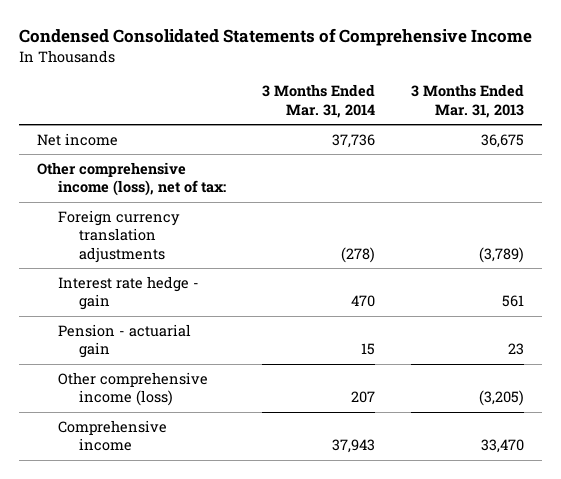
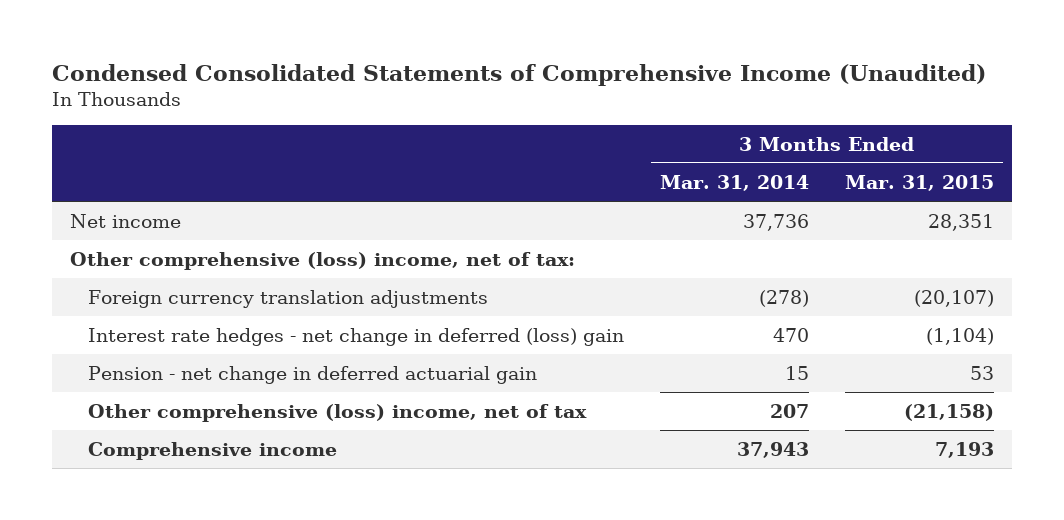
[19,27,533,46] Condensed Consolidated Statements of Comprehensive Income -> [51,63,986,86] Condensed Consolidated Statements of Comprehensive Income (Unaudited)
[410,84,524,118] 3 Months Ended Mar. 31, 2013 -> none
none -> [845,174,995,191] Mar. 31, 2015
[37,161,227,197] Other comprehensive income (loss), net of tax: -> [69,251,575,270] Other comprehensive (loss) income, net of tax:
[58,275,200,311] Interest rate hedge - gain -> [87,327,624,346] Interest rate hedges - net change in deferred (loss) gain
[58,323,192,359] Pension - actuarial gain -> [87,365,537,384] Pension - net change in deferred actuarial gain
[58,371,209,407] Other comprehensive income (loss) -> [87,403,587,422] Other comprehensive (loss) income, net of tax

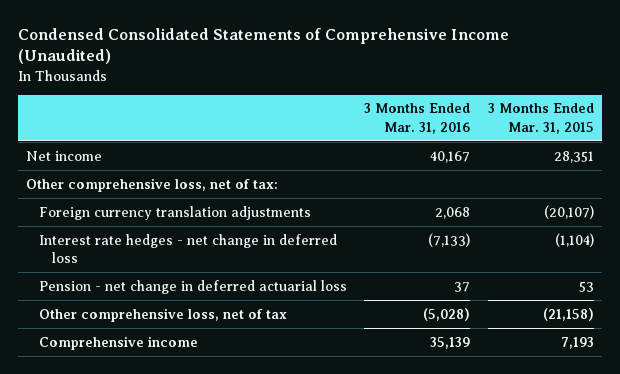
[659,174,809,191] Mar. 31, 2014 -> none
none -> [364,103,471,134] 3 Months Ended Mar. 31, 2016
[69,251,575,270] Other comprehensive (loss) income, net of tax: -> [26,177,279,192] Other comprehensive loss, net of tax:
[87,327,624,346] Interest rate hedges - net change in deferred (loss) gain -> [39,233,338,263] Interest rate hedges - net change in deferred loss
[87,365,537,384] Pension - net change in deferred actuarial gain -> [39,279,348,294] Pension - net change in deferred actuarial loss
[87,403,587,422] Other comprehensive (loss) income, net of tax -> [39,307,288,322] Other comprehensive loss, net of tax

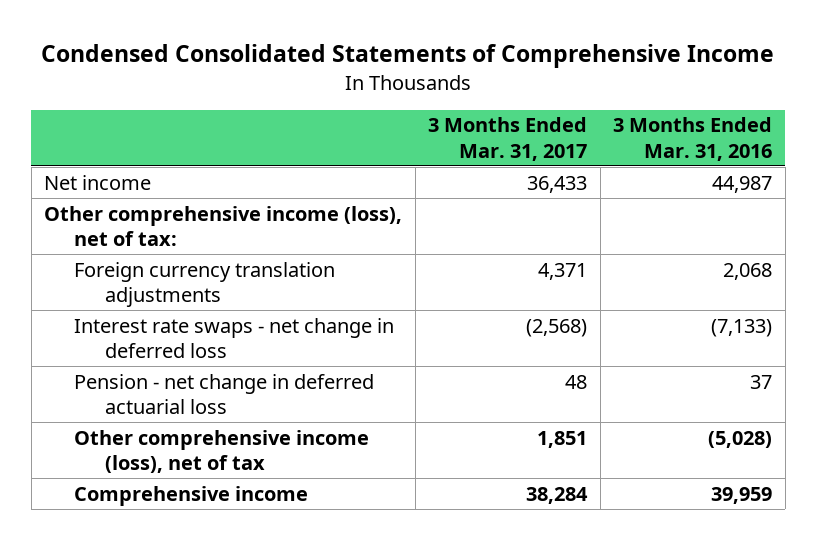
[17,27,509,65] Condensed Consolidated Statements of Comprehensive Income (Unaudited) -> [41,44,775,69] Condensed Consolidated Statements of Comprehensive Income
[487,103,594,134] 3 Months Ended Mar. 31, 2015 -> none
none -> [428,117,588,161] 3 Months Ended Mar. 31, 2017
[430,150,471,163] 40,167 -> [712,175,773,193] 44,987
[26,177,279,192] Other comprehensive loss, net of tax: -> [44,205,403,246] Other comprehensive income (loss), net of tax:
[39,233,338,263] Interest rate hedges - net change in deferred loss -> [74,317,395,358] Interest rate swaps - net change in deferred loss
[39,307,288,322] Other comprehensive loss, net of tax -> [74,429,370,473] Other comprehensive income (loss), net of tax
[430,336,471,349] 35,139 -> [711,486,773,504] 39,959

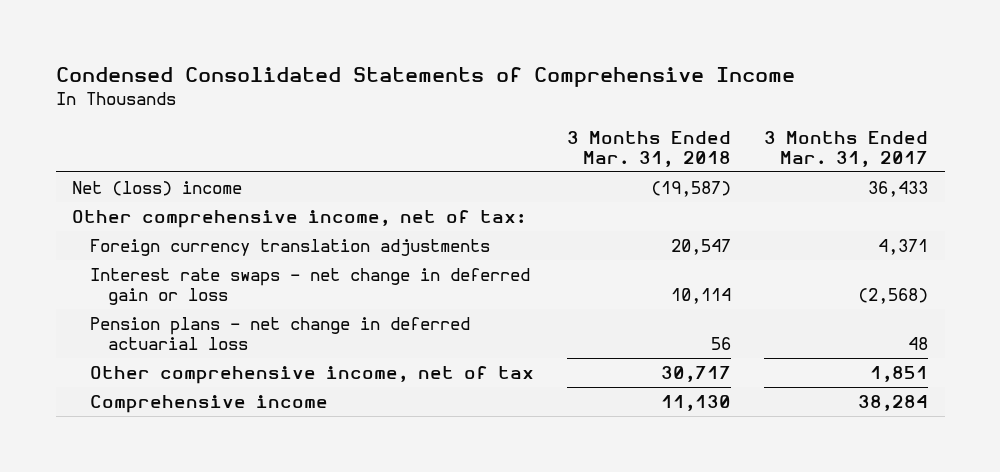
[613,117,773,161] 3 Months Ended Mar. 31, 2016 -> none
none -> [567,130,732,167] 3 Months Ended Mar. 31, 2018
[44,174,152,190] Net income -> [72,181,243,197] Net (loss) income
[44,205,403,246] Other comprehensive income (loss), net of tax: -> [72,210,527,229] Other comprehensive income, net of tax:
[74,317,395,358] Interest rate swaps - net change in deferred loss -> [90,268,531,306] Interest rate swaps - net change in deferred gain or loss
[74,373,375,414] Pension - net change in deferred actuarial loss -> [90,317,471,351] Pension plans - net change in deferred actuarial loss
[74,429,370,473] Other comprehensive income (loss), net of tax -> [90,366,535,385] Other comprehensive income, net of tax

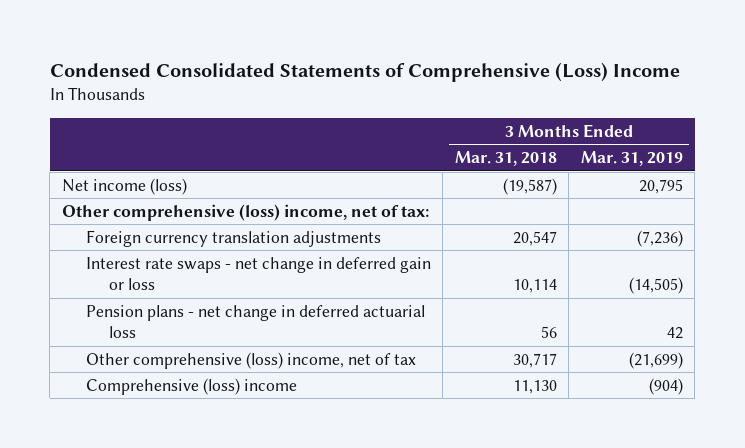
[55,67,795,88] Condensed Consolidated Statements of Comprehensive Income -> [49,61,680,82] Condensed Consolidated Statements of Comprehensive (Loss) Income
[764,130,929,167] 3 Months Ended Mar. 31, 2017 -> none
none -> [580,151,683,167] Mar. 31, 2019
[72,181,243,197] Net (loss) income -> [61,177,187,195] Net income (loss)
[72,210,527,229] Other comprehensive income, net of tax: -> [61,203,429,221] Other comprehensive (loss) income, net of tax:
[90,366,535,385] Other comprehensive income, net of tax -> [85,351,416,369] Other comprehensive (loss) income, net of tax
[90,395,329,414] Comprehensive income -> [85,377,297,395] Comprehensive (loss) income

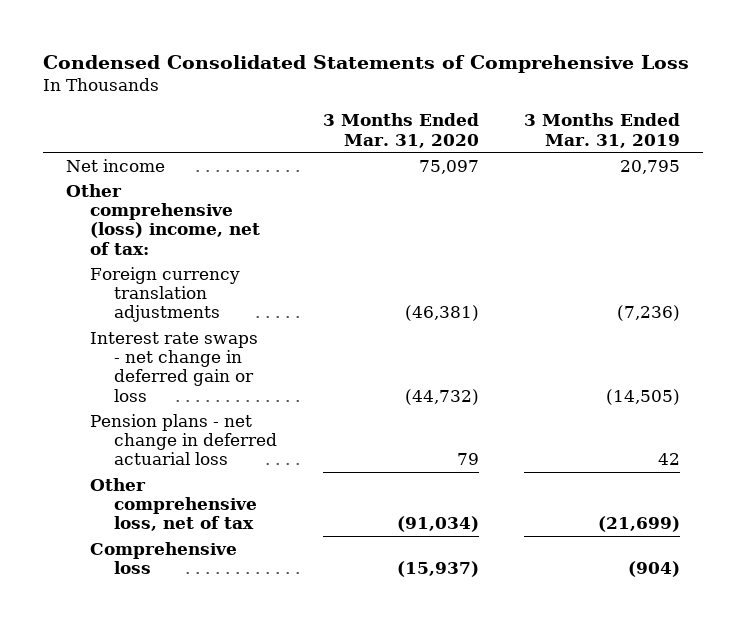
[49,61,680,82] Condensed Consolidated Statements of Comprehensive (Loss) Income -> [43,54,690,73] Condensed Consolidated Statements of Comprehensive Loss
[454,151,557,167] Mar. 31, 2018 -> none
none -> [322,113,479,148] 3 Months Ended Mar. 31, 2020
[61,177,187,195] Net income (loss) -> [65,158,165,172] Net income
[85,351,416,369] Other comprehensive (loss) income, net of tax -> [90,477,258,532] Other comprehensive loss, net of tax
[85,377,297,395] Comprehensive (loss) income -> [90,541,238,575] Comprehensive loss

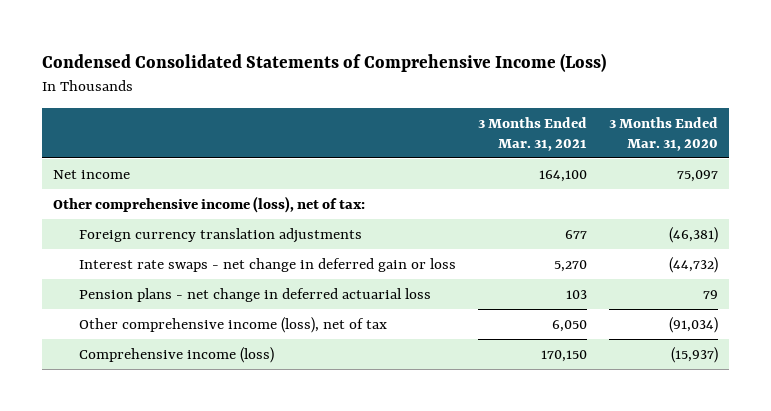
[43,54,690,73] Condensed Consolidated Statements of Comprehensive Loss -> [42,53,607,73] Condensed Consolidated Statements of Comprehensive Income (Loss)
[524,113,681,148] 3 Months Ended Mar. 31, 2019 -> none
none -> [478,116,588,151] 3 Months Ended Mar. 31, 2021
[65,183,261,255] Other comprehensive (loss) income, net of tax: -> [53,195,366,213] Other comprehensive income (loss), net of tax:
[90,477,258,532] Other comprehensive loss, net of tax -> [79,316,388,333] Other comprehensive income (loss), net of tax
[90,541,238,575] Comprehensive loss -> [79,346,275,363] Comprehensive income (loss)

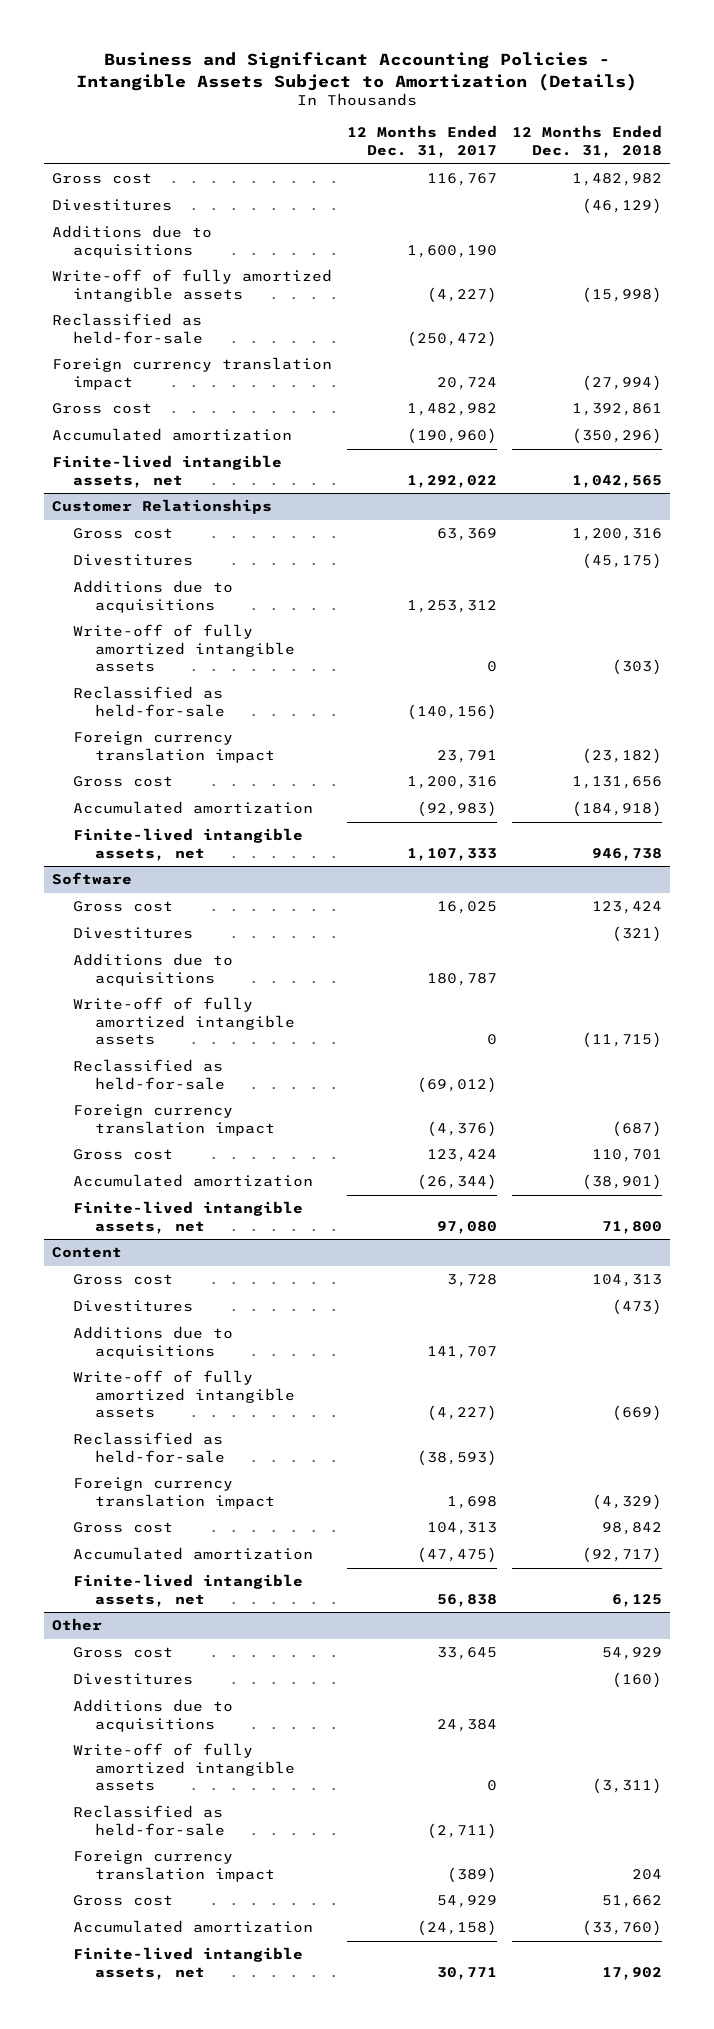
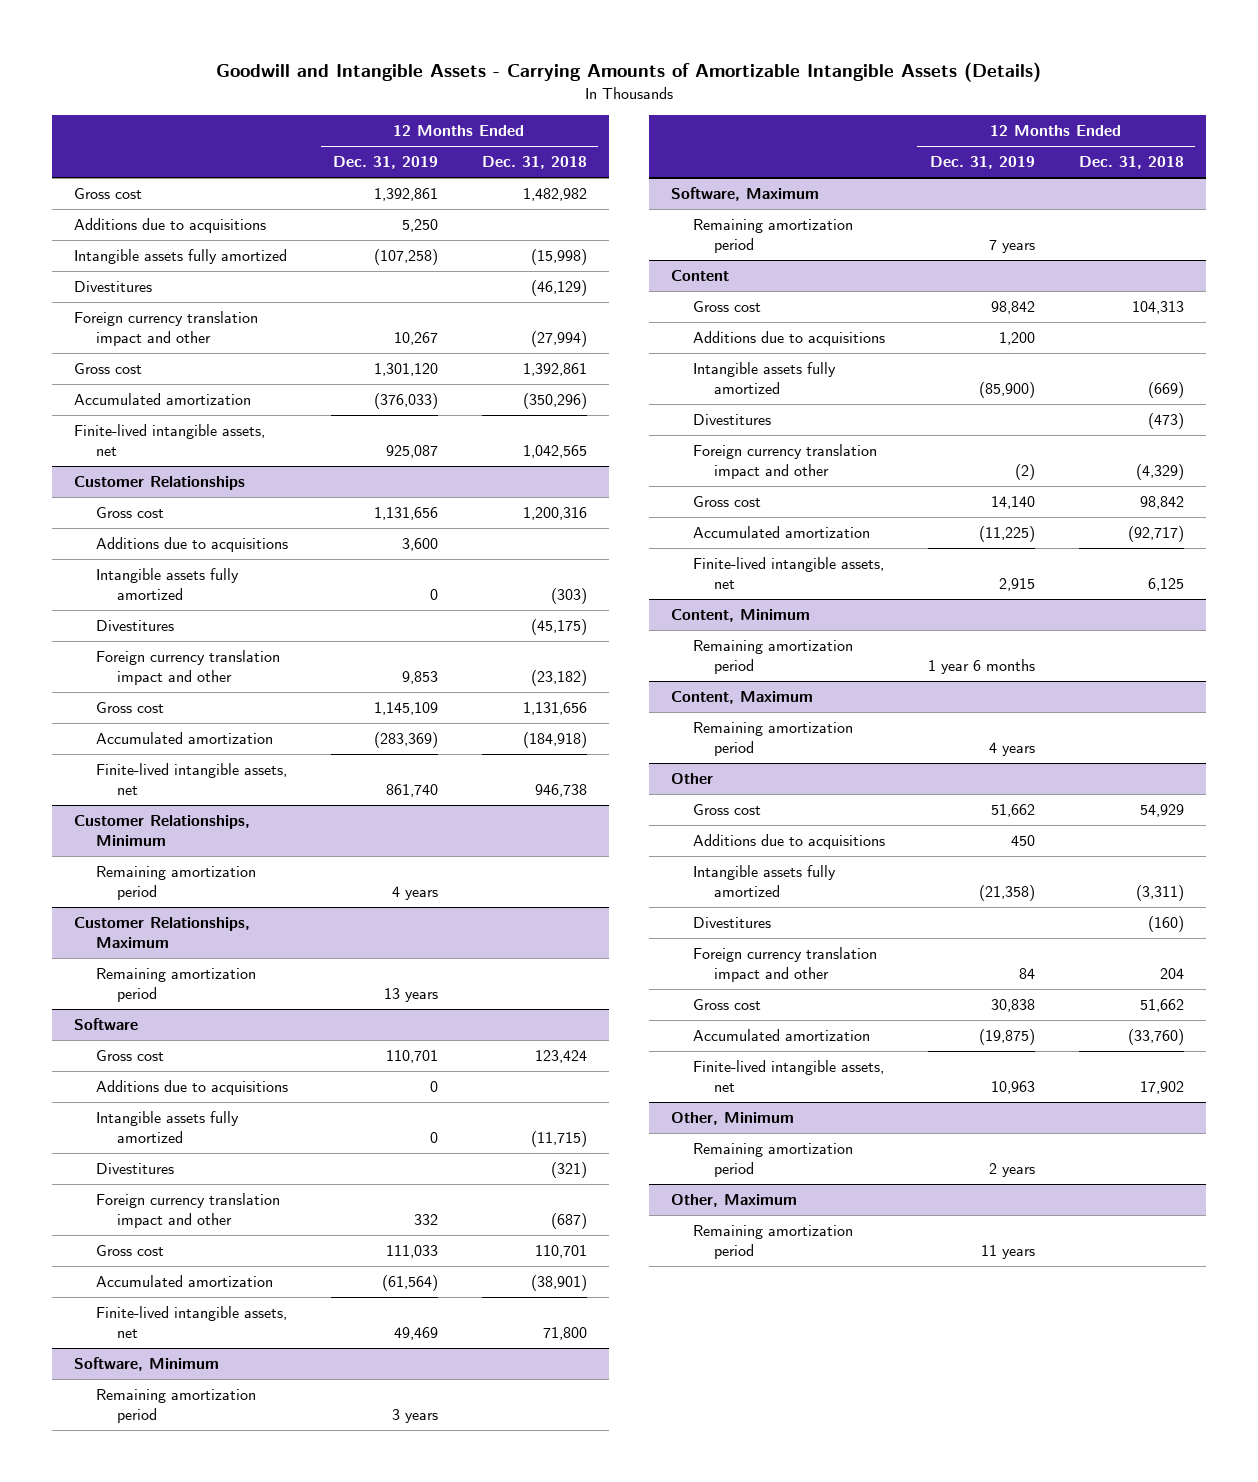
[76,52,638,91] Business and Significant Accounting Policies - Intangible Assets Subject to Amortization (Details) -> [216,62,1042,83] Goodwill and Intangible Assets - Carrying Amounts of Amortizable Intangible Assets (Details)
[347,125,498,159] 12 Months Ended Dec. 31, 2017 -> none
none -> [333,156,439,170] Dec. 31, 2019
[51,313,204,344] Reclassified as held-for-sale -> none
[51,269,332,302] Write-off of fully amortized intangible assets -> [74,249,288,265] Intangible assets fully amortized
[51,199,172,212] Divestitures -> [74,281,153,293] Divestitures
[51,357,332,390] Foreign currency translation impact -> [74,311,259,346] Foreign currency translation impact and other
[73,686,225,717] Reclassified as held-for-sale -> none
[73,624,295,673] Write-off of fully amortized intangible assets -> [95,568,239,600] Intangible assets fully amortized
[73,554,194,567] Divestitures -> [95,620,174,632] Divestitures
[73,731,275,763] Foreign currency translation impact -> [95,650,280,685] Foreign currency translation impact and other
none -> [74,815,251,846] Customer Relationships, Minimum
none -> [95,866,256,900] Remaining amortization period
none -> [74,917,251,948] Customer Relationships, Maximum
none -> [95,968,256,1002] Remaining amortization period
[73,1059,225,1090] Reclassified as held-for-sale -> none
[73,997,295,1046] Write-off of fully amortized intangible assets -> [95,1111,239,1143] Intangible assets fully amortized
[73,927,194,940] Divestitures -> [95,1163,174,1175] Divestitures
[73,1104,275,1136] Foreign currency translation impact -> [95,1193,280,1228] Foreign currency translation impact and other
none -> [74,1357,220,1372] Software, Minimum
none -> [95,1389,256,1423] Remaining amortization period
none -> [671,187,820,202] Software, Maximum
none -> [692,219,853,253] Remaining amortization period
[73,1432,225,1463] Reclassified as held-for-sale -> none
[73,1370,295,1419] Write-off of fully amortized intangible assets -> [692,362,836,394] Intangible assets fully amortized
[73,1300,194,1313] Divestitures -> [692,414,771,426] Divestitures
[73,1477,275,1509] Foreign currency translation impact -> [692,444,877,479] Foreign currency translation impact and other
none -> [671,609,811,623] Content, Minimum
none -> [692,640,853,674] Remaining amortization period
none -> [671,691,814,705] Content, Maximum
none -> [692,722,853,756] Remaining amortization period
[73,1805,225,1836] Reclassified as held-for-sale -> none
[73,1743,295,1792] Write-off of fully amortized intangible assets -> [692,865,836,897] Intangible assets fully amortized
[73,1673,194,1686] Divestitures -> [692,917,771,929] Divestitures
[73,1850,275,1882] Foreign currency translation impact -> [692,947,877,982] Foreign currency translation impact and other
none -> [671,1112,795,1126] Other, Minimum
none -> [692,1143,853,1177] Remaining amortization period
none -> [671,1194,798,1208] Other, Maximum
none -> [692,1225,853,1259] Remaining amortization period

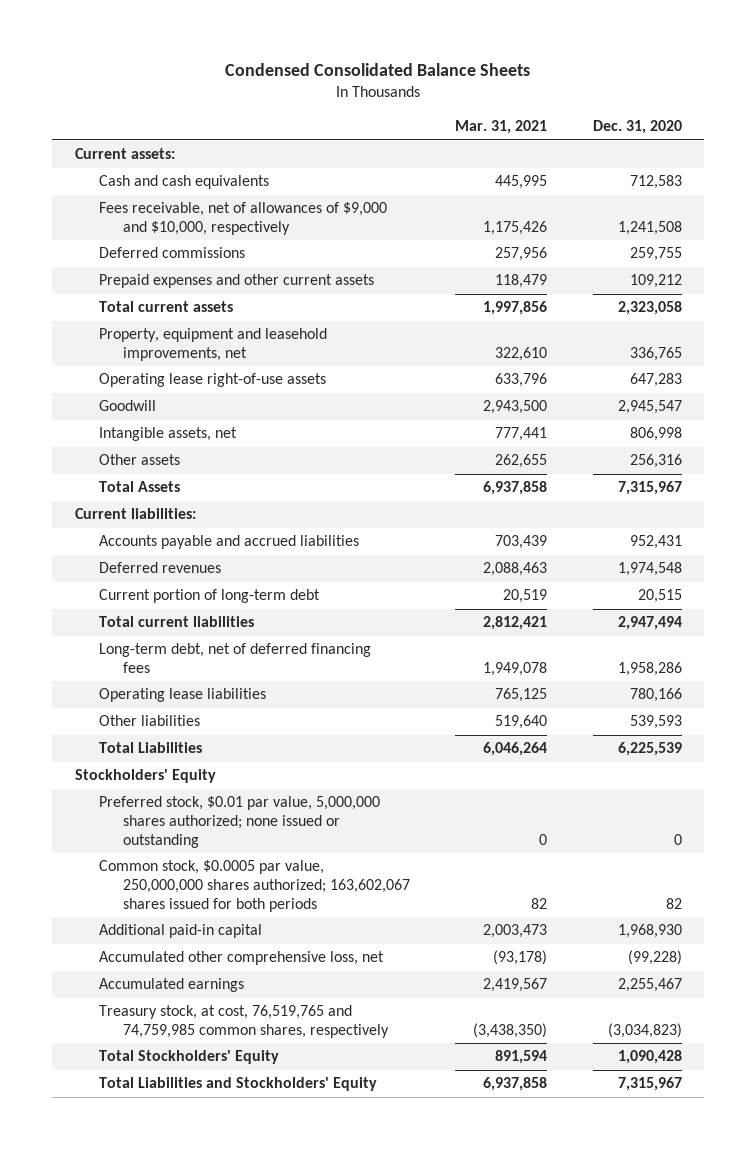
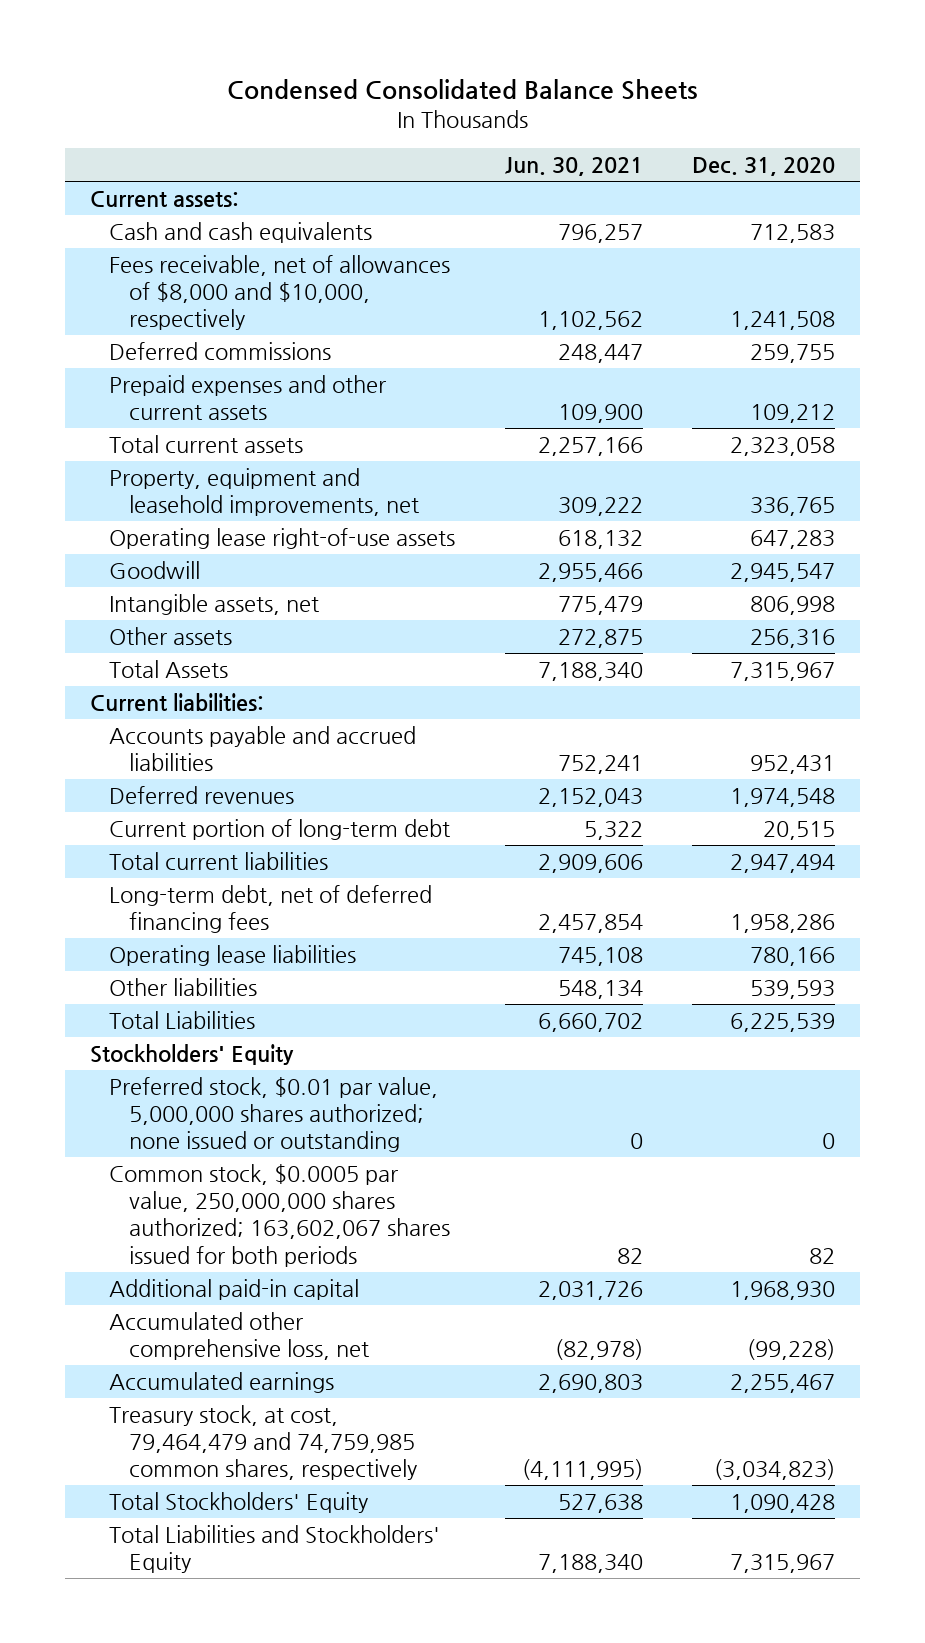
[455,120,548,135] Mar. 31, 2021 -> none
none -> [504,157,643,177] Jun. 30, 2021
[98,202,387,235] Fees receivable, net of allowances of $9,000 and $10,000, respectively -> [109,254,451,331] Fees receivable, net of allowances of $8,000 and $10,000, respectively
[98,1005,389,1038] Treasury stock, at cost, 76,519,765 and 74,759,985 common shares, respectively -> [109,1404,418,1481] Treasury stock, at cost, 79,464,479 and 74,759,985 common shares, respectively

